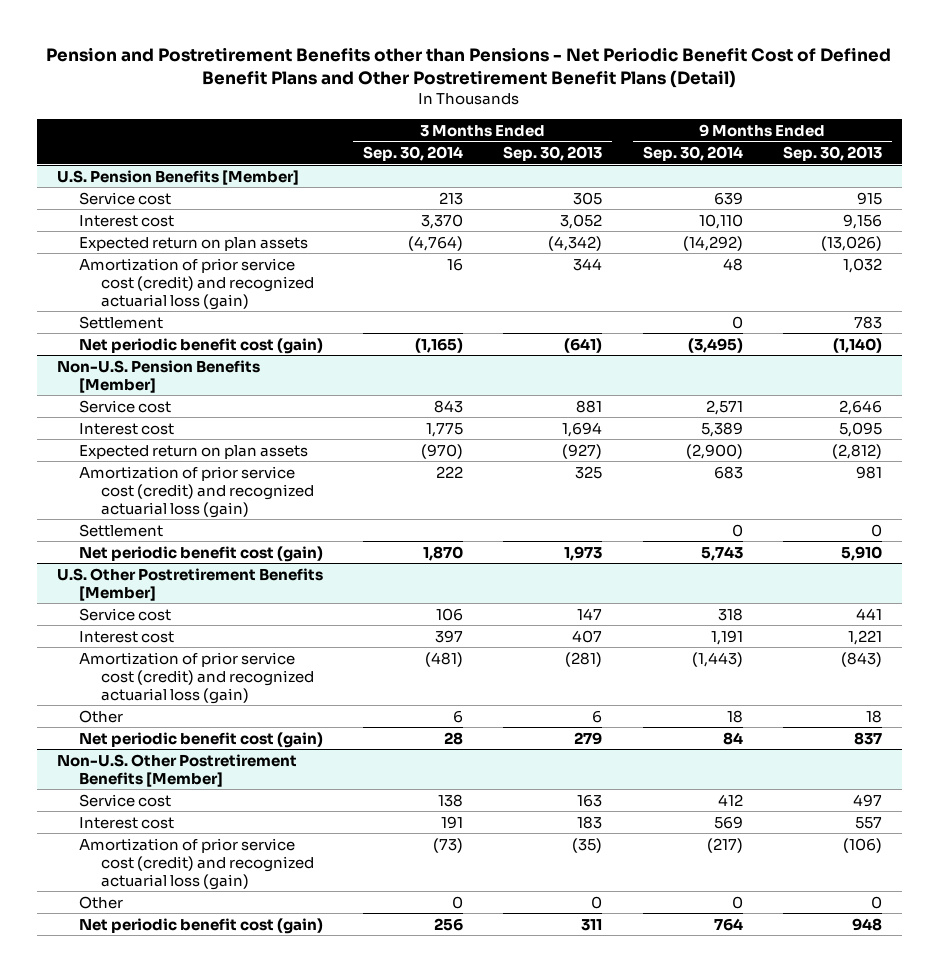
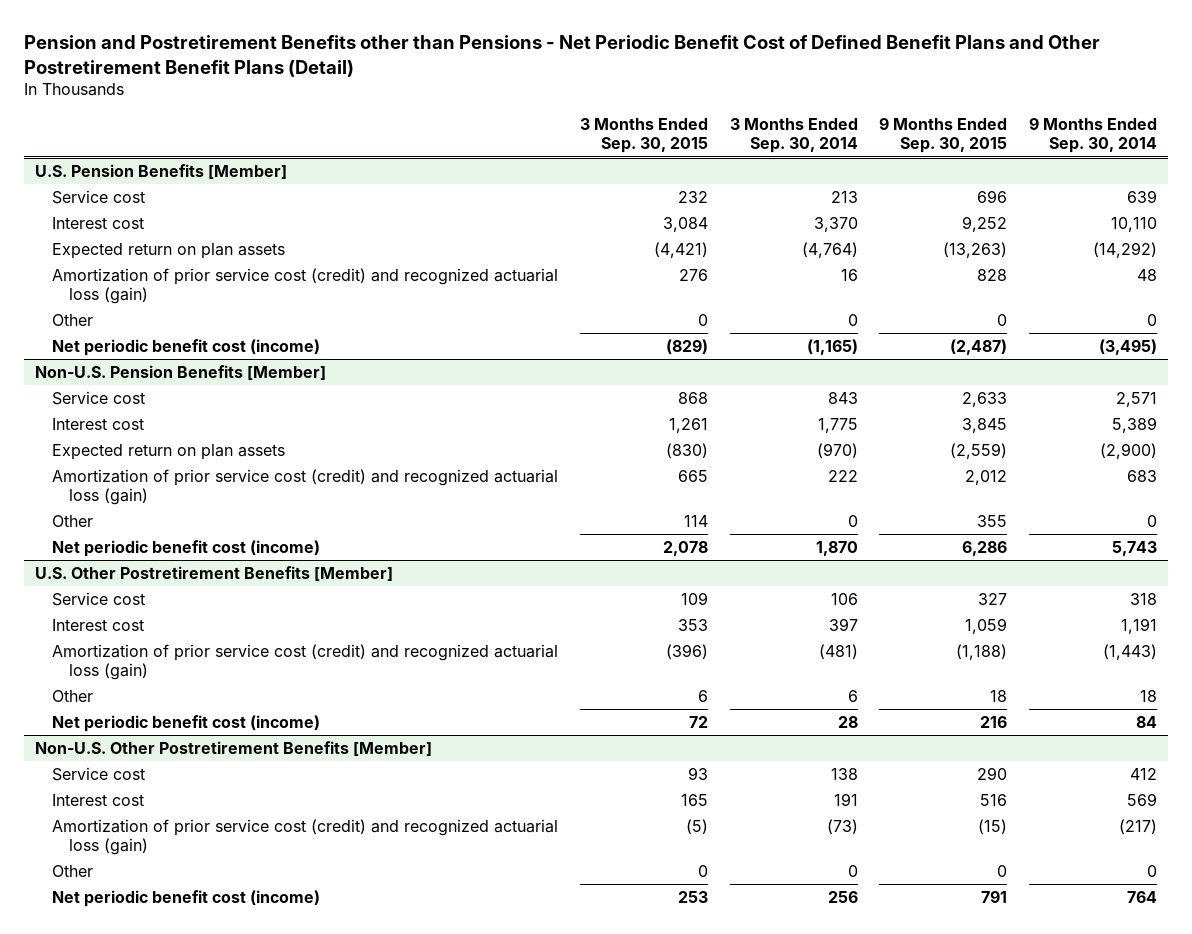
[503,146,603,162] Sep. 30, 2013 -> none
[782,146,882,162] Sep. 30, 2013 -> none
none -> [579,118,708,154] 3 Months Ended Sep. 30, 2015
none -> [879,117,1008,154] 9 Months Ended Sep. 30, 2015
[78,315,163,329] Settlement -> none
none -> [52,313,94,326] Other
[78,337,323,354] Net periodic benefit cost (gain) -> [52,338,321,356] Net periodic benefit cost (income)
[78,523,163,537] Settlement -> none
none -> [52,514,94,527] Other
[78,545,323,562] Net periodic benefit cost (gain) -> [52,539,321,557] Net periodic benefit cost (income)
[78,731,323,748] Net periodic benefit cost (gain) -> [52,714,321,732] Net periodic benefit cost (income)
[78,917,323,934] Net periodic benefit cost (gain) -> [52,889,321,907] Net periodic benefit cost (income)

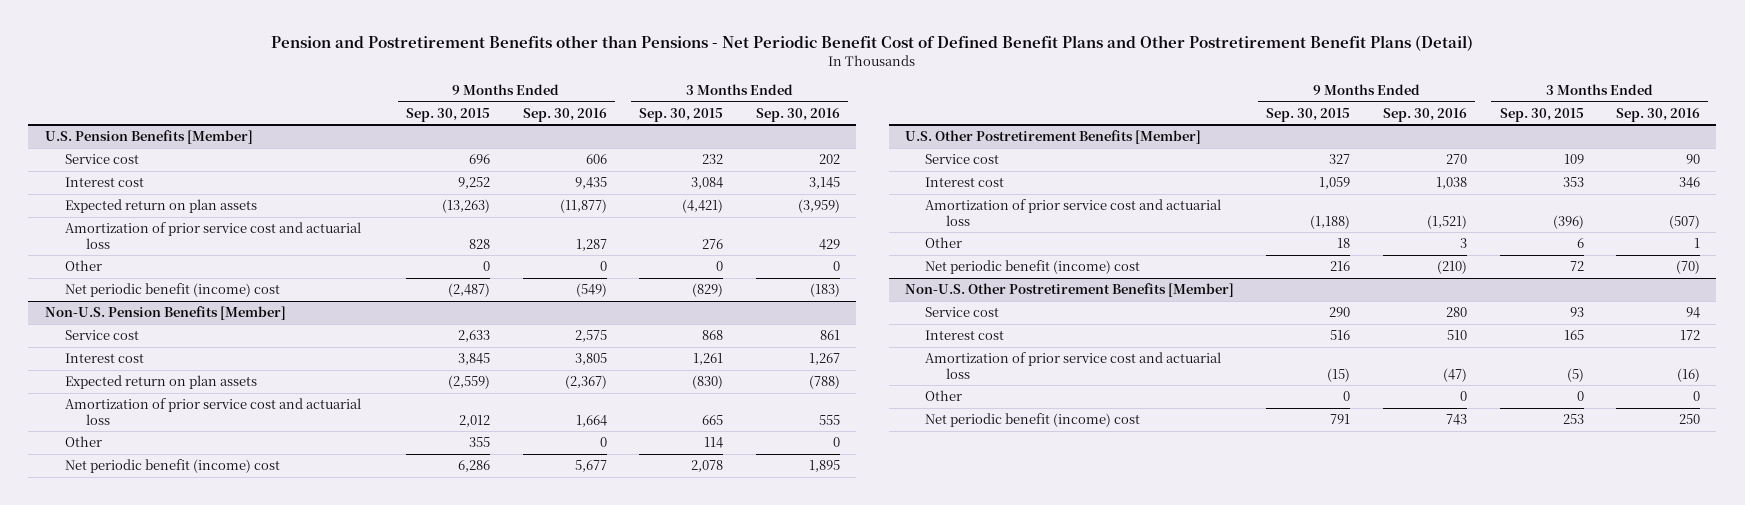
[729,118,858,154] 3 Months Ended Sep. 30, 2014 -> none
[1029,117,1158,154] 9 Months Ended Sep. 30, 2014 -> none
none -> [522,107,607,122] Sep. 30, 2016
none -> [755,107,840,122] Sep. 30, 2016
[52,267,559,304] Amortization of prior service cost (credit) and recognized actuarial loss (gain) -> [65,222,362,249] Amortization of prior service cost and actuarial loss
[52,338,321,356] Net periodic benefit cost (income) -> [65,283,281,298] Net periodic benefit (income) cost
[52,468,559,505] Amortization of prior service cost (credit) and recognized actuarial loss (gain) -> [65,398,362,425] Amortization of prior service cost and actuarial loss
[52,539,321,557] Net periodic benefit cost (income) -> [65,459,281,474] Net periodic benefit (income) cost
[52,643,559,680] Amortization of prior service cost (credit) and recognized actuarial loss (gain) -> [925,199,1222,226] Amortization of prior service cost and actuarial loss
[52,714,321,732] Net periodic benefit cost (income) -> [925,260,1141,275] Net periodic benefit (income) cost
[52,818,559,855] Amortization of prior service cost (credit) and recognized actuarial loss (gain) -> [925,352,1222,379] Amortization of prior service cost and actuarial loss
[52,889,321,907] Net periodic benefit cost (income) -> [925,413,1141,428] Net periodic benefit (income) cost

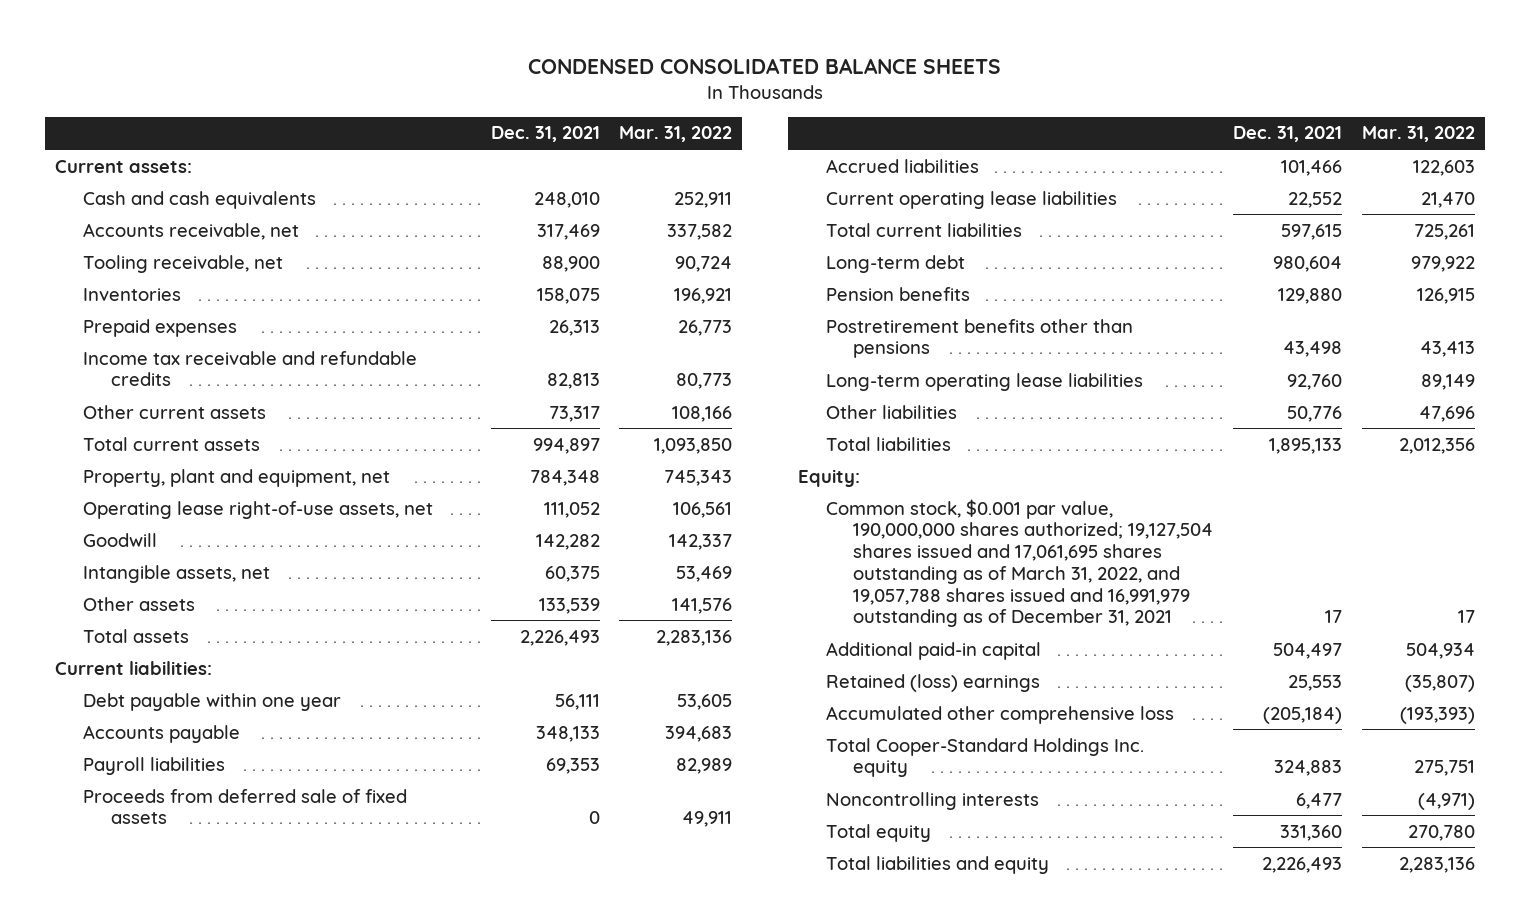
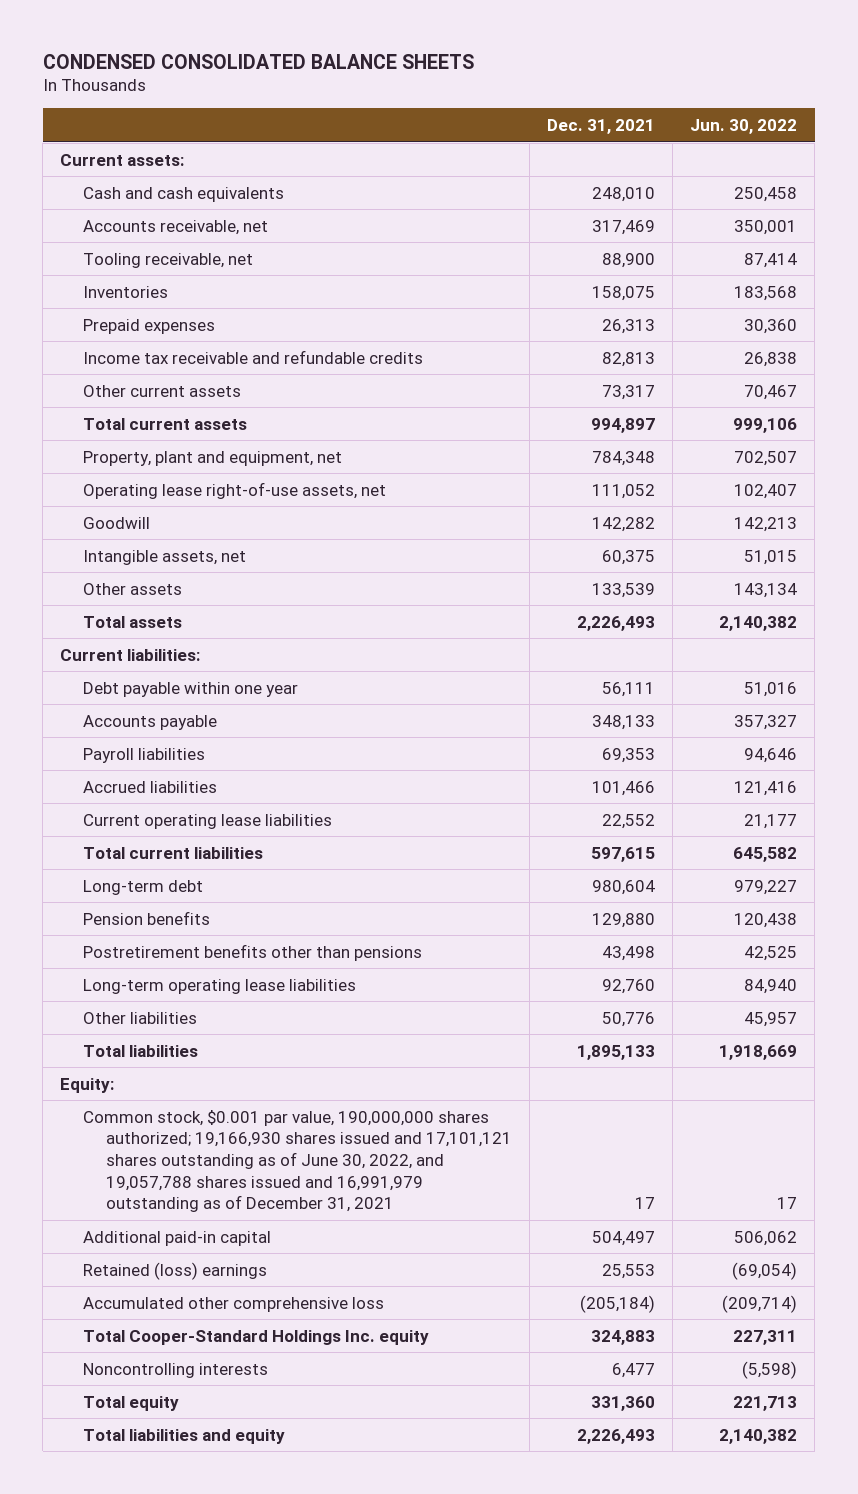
[619,126,733,143] Mar. 31, 2022 -> none
none -> [690,118,798,134] Jun. 30, 2022
[83,788,408,825] Proceeds from deferred sale of fixed assets -> none
[825,498,1214,628] Common stock, $0.001 par value, 190,000,000 shares authorized; 19,127,504 shares issued and 17,061,695 shares outstanding as of March 31, 2022, and 19,057,788 shares issued and 16,991,979 outstanding as of December 31, 2021 -> [83,1109,513,1213] Common stock, $0.001 par value, 190,000,000 shares authorized; 19,166,930 shares issued and 17,101,121 shares outstanding as of June 30, 2022, and 19,057,788 shares issued and 16,991,979 outstanding as of December 31, 2021

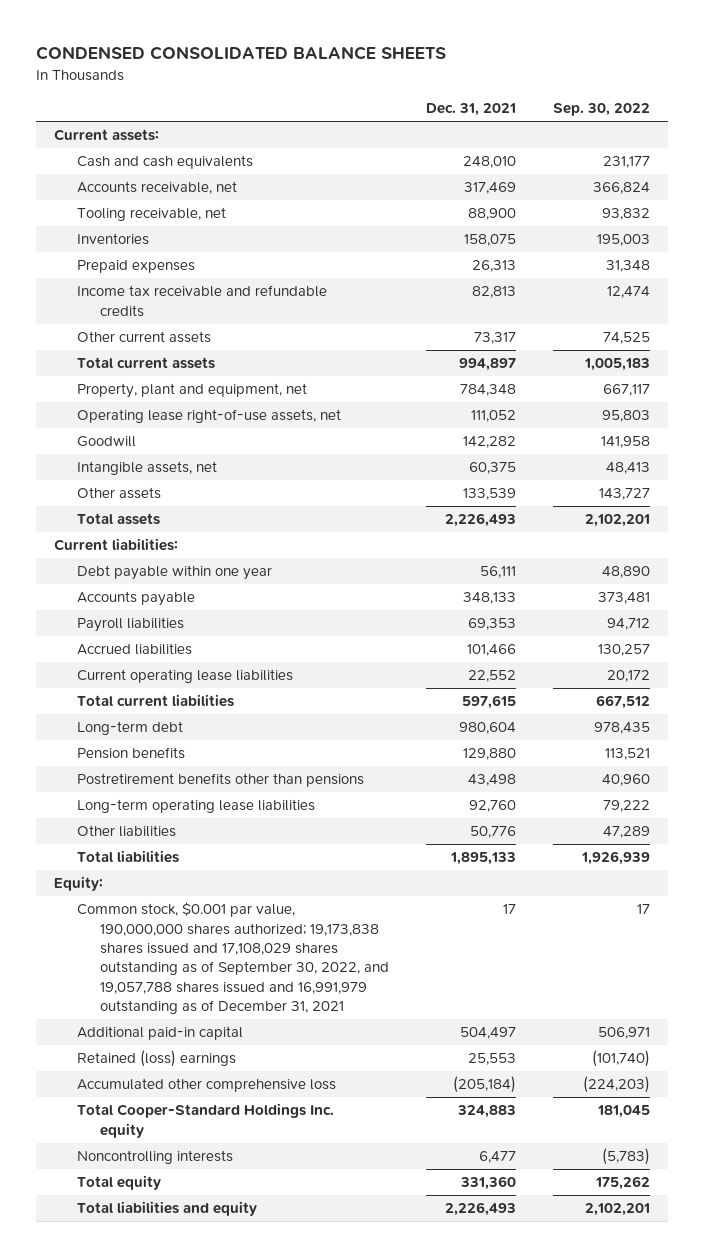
[690,118,798,134] Jun. 30, 2022 -> none
none -> [552,103,650,117] Sep. 30, 2022
[83,1109,513,1213] Common stock, $0.001 par value, 190,000,000 shares authorized; 19,166,930 shares issued and 17,101,121 shares outstanding as of June 30, 2022, and 19,057,788 shares issued and 16,991,979 outstanding as of December 31, 2021 -> [77,902,389,1015] Common stock, $0.001 par value, 190,000,000 shares authorized; 19,173,838 shares issued and 17,108,029 shares outstanding as of September 30, 2022, and 19,057,788 shares issued and 16,991,979 outstanding as of December 31, 2021

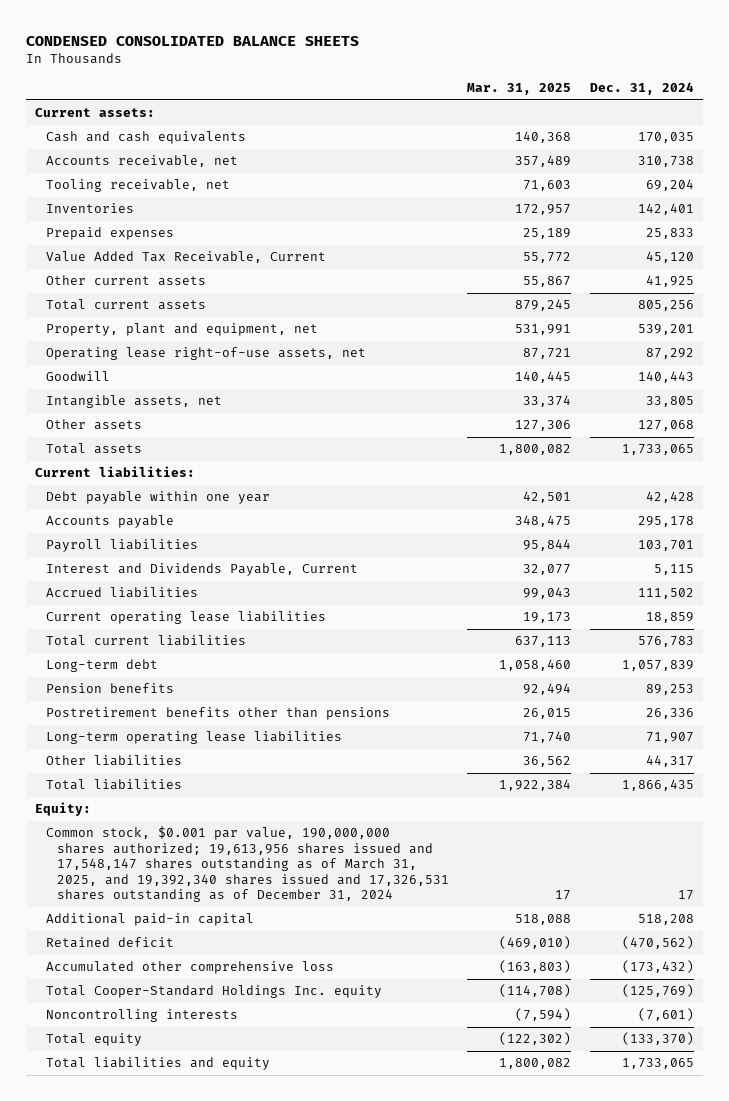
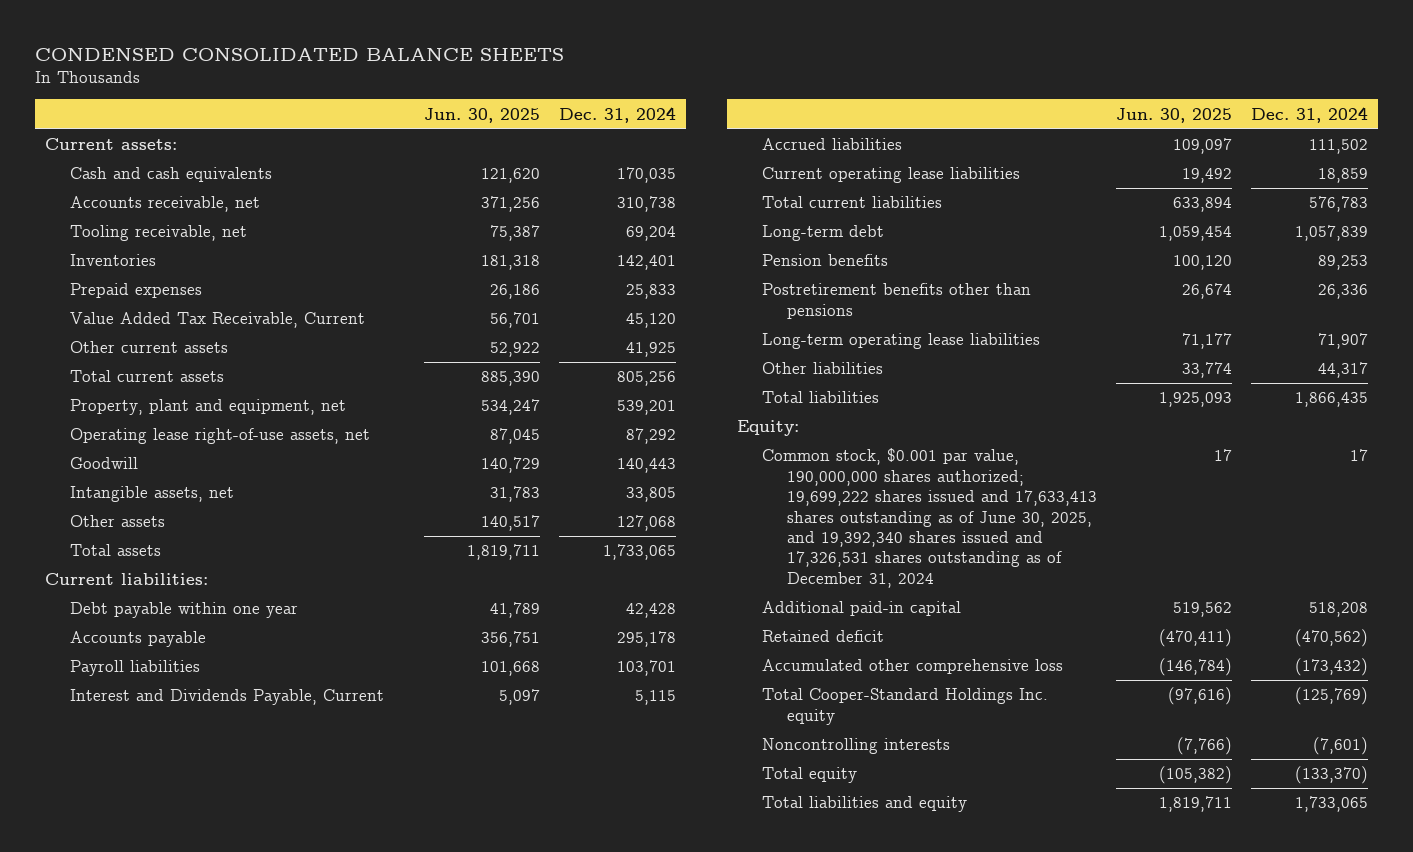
[467,83,572,96] Mar. 31, 2025 -> none
none -> [423,107,540,123] Jun. 30, 2025
[46,826,449,903] Common stock, $0.001 par value, 190,000,000 shares authorized; 19,613,956 shares issued and 17,548,147 shares outstanding as of March 31, 2025, and 19,392,340 shares issued and 17,326,531 shares outstanding as of December 31, 2024 -> [761,448,1097,588] Common stock, $0.001 par value, 190,000,000 shares authorized; 19,699,222 shares issued and 17,633,413 shares outstanding as of June 30, 2025, and 19,392,340 shares issued and 17,326,531 shares outstanding as of December 31, 2024

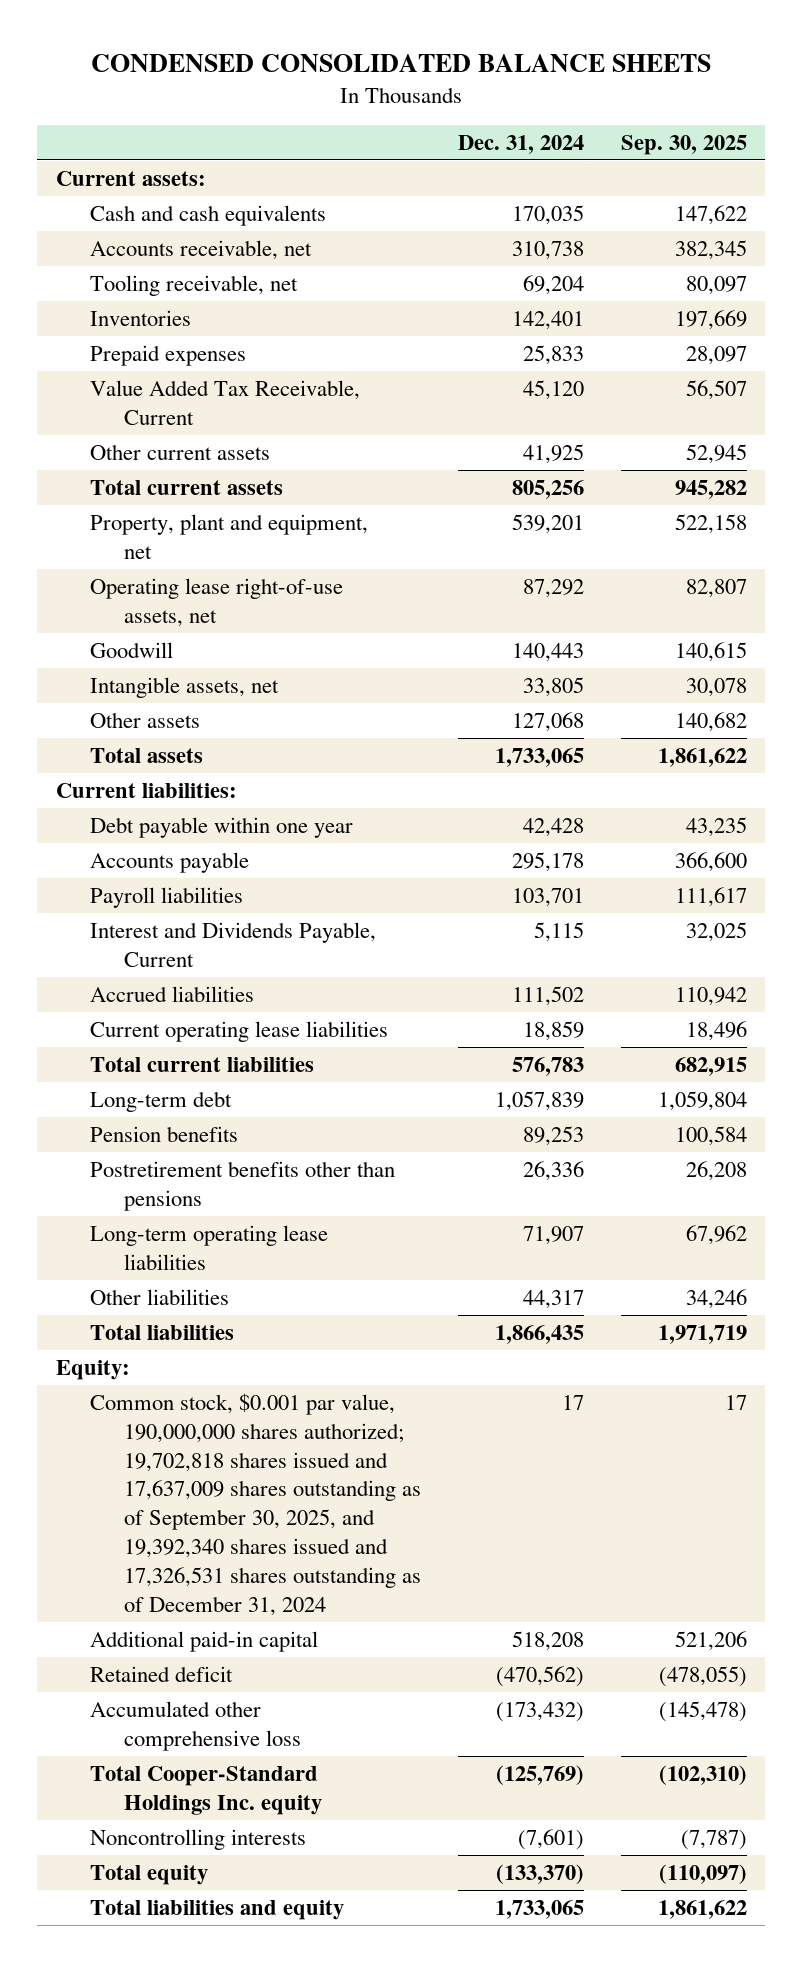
[423,107,540,123] Jun. 30, 2025 -> none
none -> [620,134,747,155] Sep. 30, 2025
[761,448,1097,588] Common stock, $0.001 par value, 190,000,000 shares authorized; 19,699,222 shares issued and 17,633,413 shares outstanding as of June 30, 2025, and 19,392,340 shares issued and 17,326,531 shares outstanding as of December 31, 2024 -> [90,1392,422,1617] Common stock, $0.001 par value, 190,000,000 shares authorized; 19,702,818 shares issued and 17,637,009 shares outstanding as of September 30, 2025, and 19,392,340 shares issued and 17,326,531 shares outstanding as of December 31, 2024

